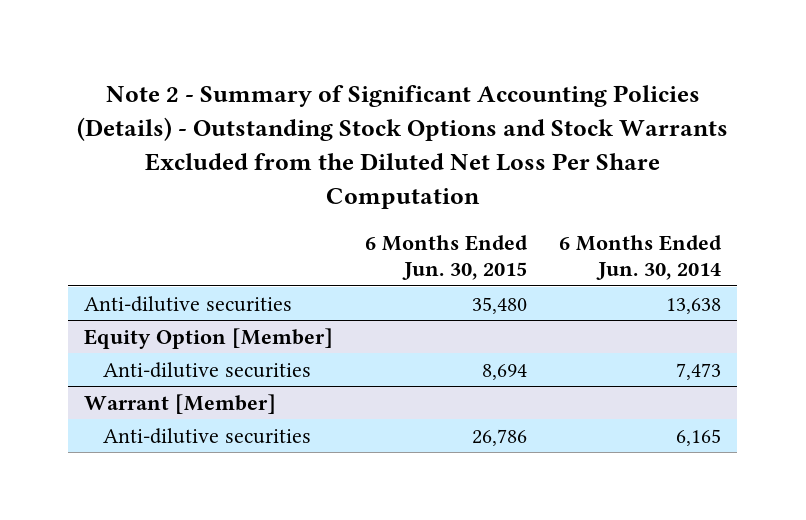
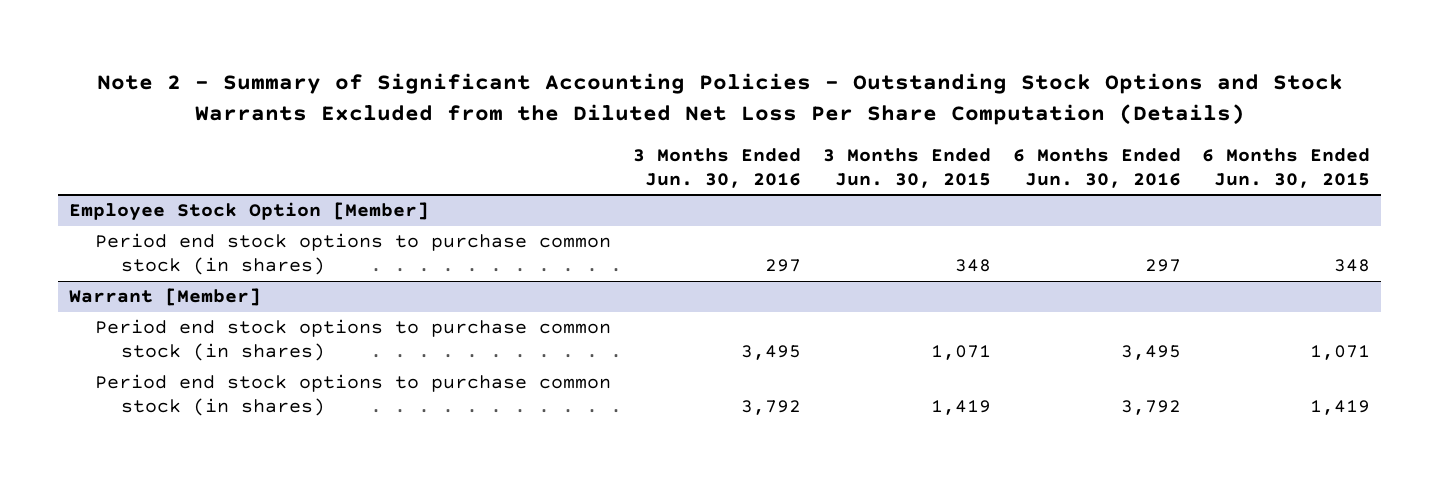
[76,85,728,210] Note 2 - Summary of Significant Accounting Policies (Details) - Outstanding Stock Options and Stock Warrants Excluded from the Diluted Net Loss Per Share Computation -> [96,73,1343,125] Note 2 - Summary of Significant Accounting Policies - Outstanding Stock Options and Stock Warrants Excluded from the Diluted Net Loss Per Share Computation (Details)
[559,234,723,281] 6 Months Ended Jun. 30, 2014 -> none
none -> [632,148,801,188] 3 Months Ended Jun. 30, 2016
none -> [822,148,991,188] 3 Months Ended Jun. 30, 2015
none -> [1012,148,1181,188] 6 Months Ended Jun. 30, 2016
[84,295,293,312] Anti-dilutive securities -> none
[84,327,334,349] Equity Option [Member] -> none
[102,361,311,378] Anti-dilutive securities -> none
none -> [69,202,430,222] Employee Stock Option [Member]
none -> [95,233,612,275] Period end stock options to purchase common stock (in shares)
[102,427,311,444] Anti-dilutive securities -> none
none -> [95,319,612,361] Period end stock options to purchase common stock (in shares)
none -> [95,374,612,416] Period end stock options to purchase common stock (in shares)

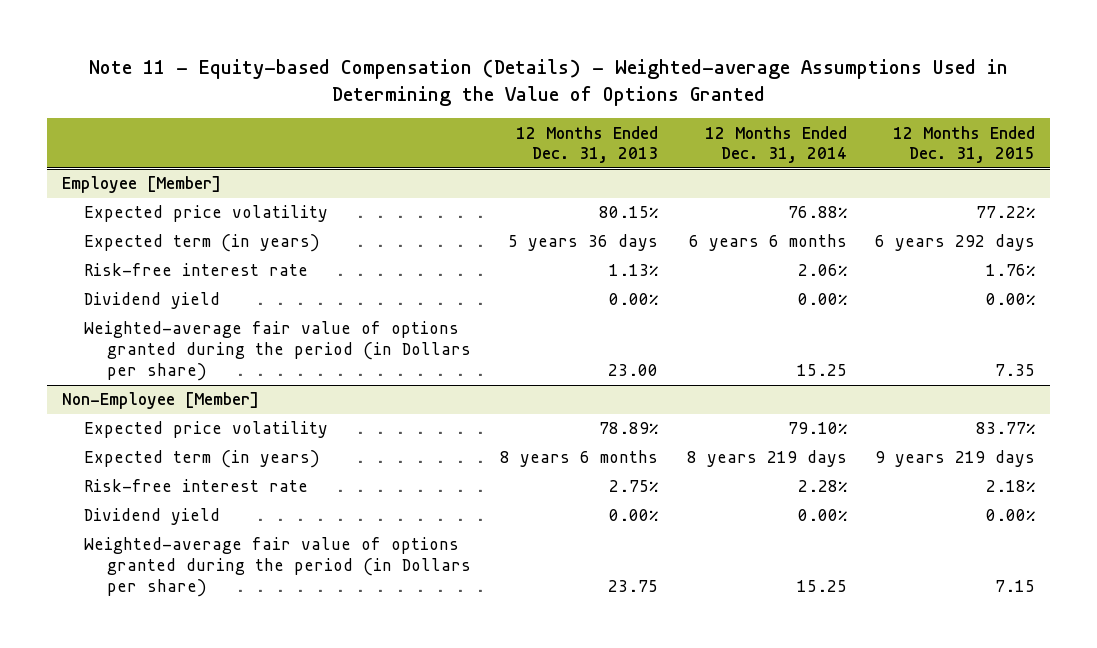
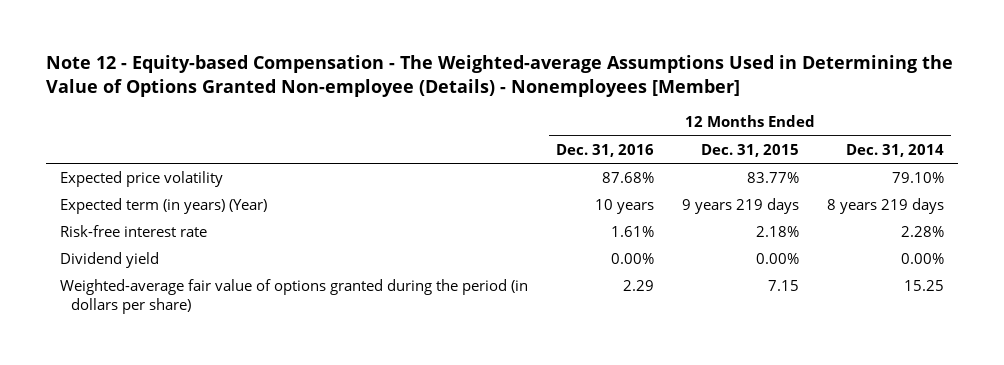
[88,59,1008,106] Note 11 - Equity-based Compensation (Details) - Weighted-average Assumptions Used in Determining the Value of Options Granted -> [45,55,953,97] Note 12 - Equity-based Compensation - The Weighted-average Assumptions Used in Determining the Value of Options Granted Non-employee (Details) - Nonemployees [Member]
[515,125,658,164] 12 Months Ended Dec. 31, 2013 -> none
none -> [555,143,654,157] Dec. 31, 2016
[61,176,221,194] Employee [Member] -> none
[84,205,329,223] Expected price volatility -> none
[84,234,321,253] Expected term (in years) -> none
[84,263,309,277] Risk-free interest rate -> none
[84,292,221,310] Dividend yield -> none
[84,321,471,382] Weighted-average fair value of options granted during the period (in Dollars per share) -> none
[61,392,259,410] Non-Employee [Member] -> none
[84,450,321,469] Expected term (in years) -> [59,198,267,215] Expected term (in years) (Year)
[84,537,471,598] Weighted-average fair value of options granted during the period (in Dollars per share) -> [59,279,528,315] Weighted-average fair value of options granted during the period (in dollars per share)

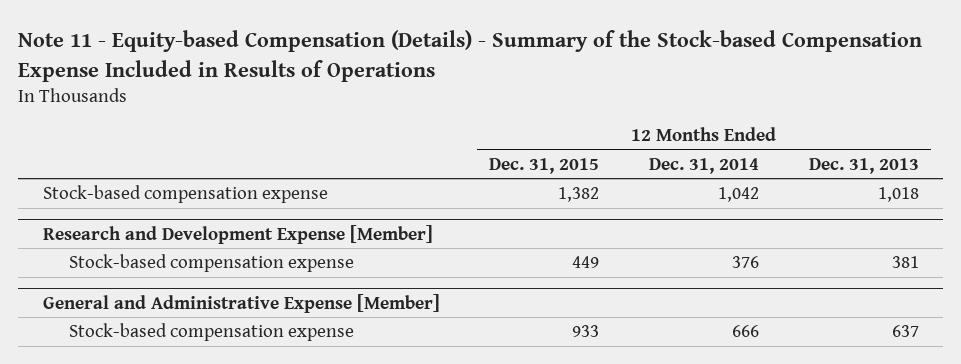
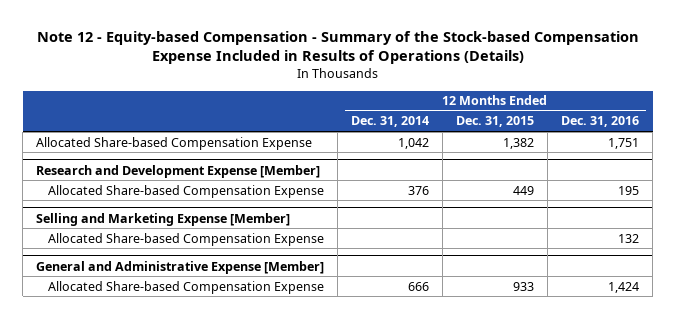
[18,30,923,82] Note 11 - Equity-based Compensation (Details) - Summary of the Stock-based Compensation Expense Included in Results of Operations -> [36,31,639,65] Note 12 - Equity-based Compensation - Summary of the Stock-based Compensation Expense Included in Results of Operations (Details)
[808,157,919,174] Dec. 31, 2013 -> none
none -> [561,116,640,128] Dec. 31, 2016
[42,185,328,204] Stock-based compensation expense -> [36,136,313,150] Allocated Share-based Compensation Expense
[68,254,354,273] Stock-based compensation expense -> [48,184,325,198] Allocated Share-based Compensation Expense
none -> [36,212,291,226] Selling and Marketing Expense [Member]
none -> [48,232,325,246] Allocated Share-based Compensation Expense
[68,323,354,342] Stock-based compensation expense -> [48,280,325,294] Allocated Share-based Compensation Expense

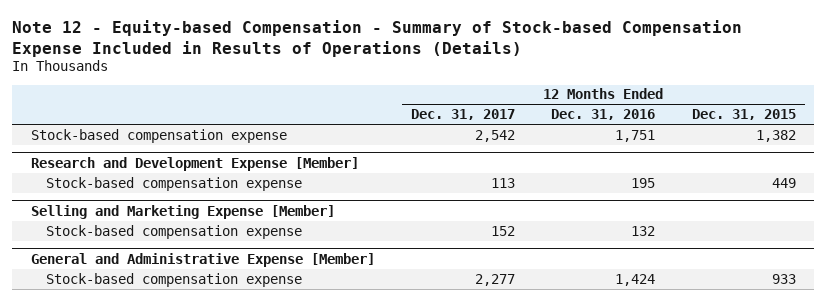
[36,31,639,65] Note 12 - Equity-based Compensation - Summary of the Stock-based Compensation Expense Included in Results of Operations (Details) -> [12,19,743,57] Note 12 - Equity-based Compensation - Summary of Stock-based Compensation Expense Included in Results of Operations (Details)
[351,116,430,128] Dec. 31, 2014 -> none
none -> [410,109,515,121] Dec. 31, 2017
[36,136,313,150] Allocated Share-based Compensation Expense -> [30,128,287,143] Stock-based compensation expense
[48,184,325,198] Allocated Share-based Compensation Expense -> [45,176,302,191] Stock-based compensation expense
[48,232,325,246] Allocated Share-based Compensation Expense -> [45,224,302,239] Stock-based compensation expense
[48,280,325,294] Allocated Share-based Compensation Expense -> [45,272,302,287] Stock-based compensation expense

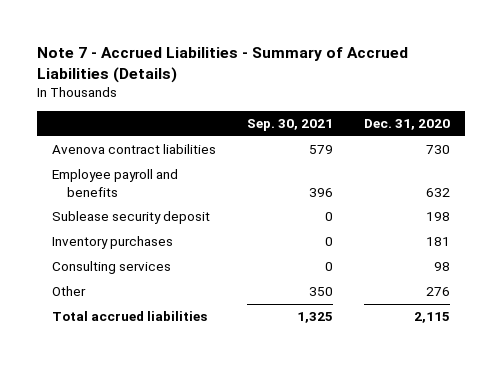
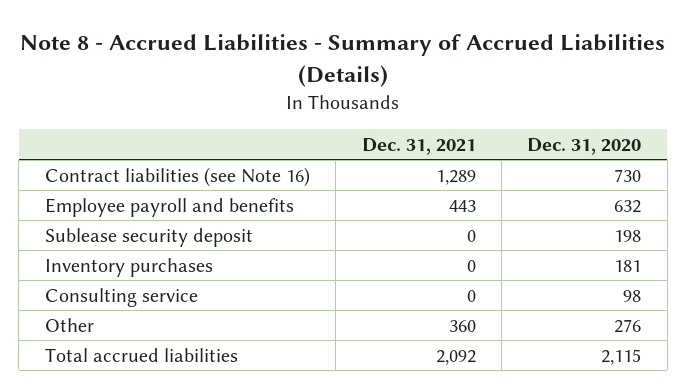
[36,46,408,83] Note 7 - Accrued Liabilities - Summary of Accrued Liabilities (Details) -> [20,34,666,87] Note 8 - Accrued Liabilities - Summary of Accrued Liabilities (Details)
[246,118,333,131] Sep. 30, 2021 -> none
none -> [361,137,476,155] Dec. 31, 2021
[52,144,217,155] Avenova contract liabilities -> [44,166,310,187] Contract liabilities (see Note 16)
[52,261,172,275] Consulting services -> [44,287,198,307] Consulting service

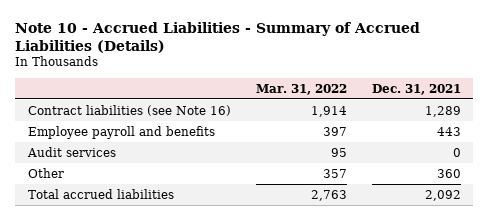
[20,34,666,87] Note 8 - Accrued Liabilities - Summary of Accrued Liabilities (Details) -> [15,22,421,53] Note 10 - Accrued Liabilities - Summary of Accrued Liabilities (Details)
[527,137,642,155] Dec. 31, 2020 -> none
none -> [255,83,347,95] Mar. 31, 2022
[44,227,253,247] Sublease security deposit -> none
[44,257,213,277] Inventory purchases -> none
[44,287,198,307] Consulting service -> none
none -> [26,146,116,157] Audit services

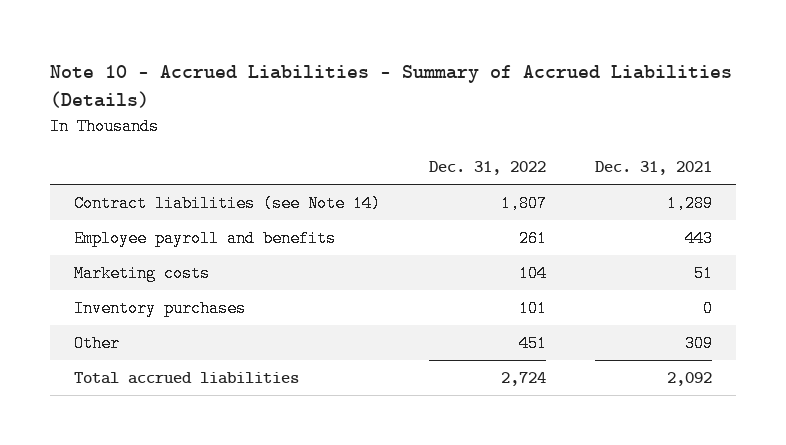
[255,83,347,95] Mar. 31, 2022 -> none
none -> [428,161,546,176] Dec. 31, 2022
[27,104,231,116] Contract liabilities (see Note 16) -> [74,195,382,213] Contract liabilities (see Note 14)
[26,146,116,157] Audit services -> none
none -> [74,265,211,283] Marketing costs
none -> [74,300,247,318] Inventory purchases
[436,168,461,178] 360 -> [684,335,713,353] 309

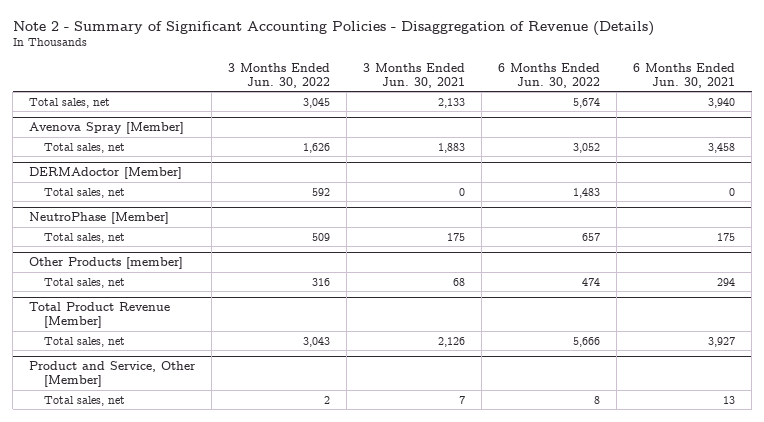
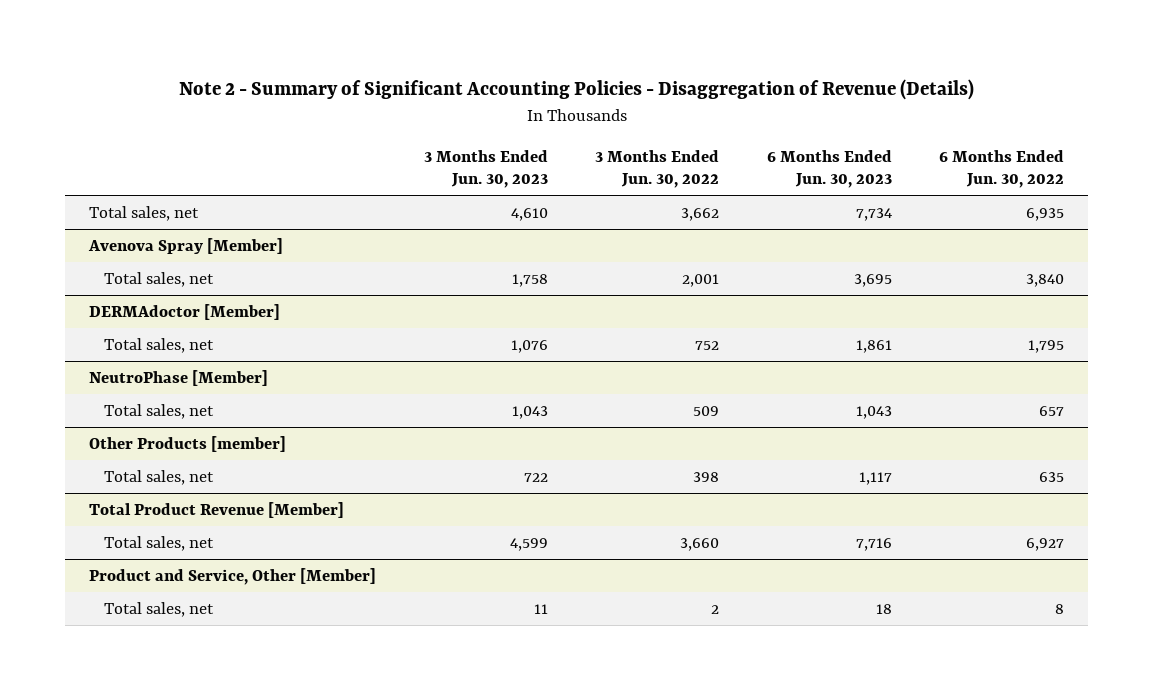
[363,62,466,88] 3 Months Ended Jun. 30, 2021 -> none
[633,62,736,88] 6 Months Ended Jun. 30, 2021 -> none
none -> [423,149,548,188] 3 Months Ended Jun. 30, 2023
none -> [766,149,892,188] 6 Months Ended Jun. 30, 2023
[303,97,331,108] 3,045 -> [681,208,720,222] 3,662
[573,97,601,108] 5,674 -> [1026,208,1065,222] 6,935
[303,142,331,153] 1,626 -> [682,274,720,288] 2,001
[573,142,601,153] 3,052 -> [1026,274,1065,288] 3,840
[312,187,331,196] 592 -> [695,341,720,351] 752
[573,187,601,198] 1,483 -> [1028,340,1065,354] 1,795
[312,277,331,286] 316 -> [693,472,720,483] 398
[582,277,601,286] 474 -> [1039,472,1065,483] 635
[303,336,331,347] 3,043 -> [680,538,720,552] 3,660
[573,336,601,347] 5,666 -> [1026,538,1065,552] 6,927

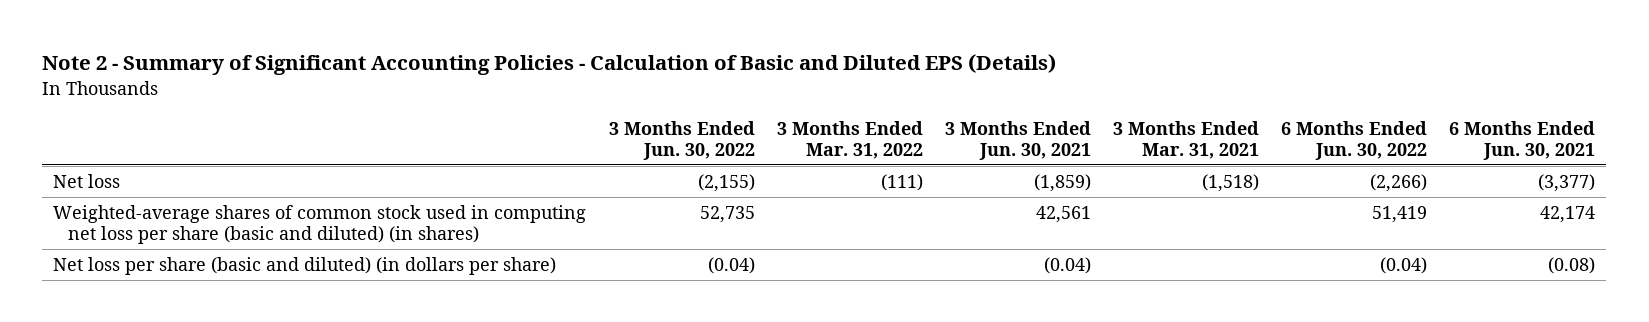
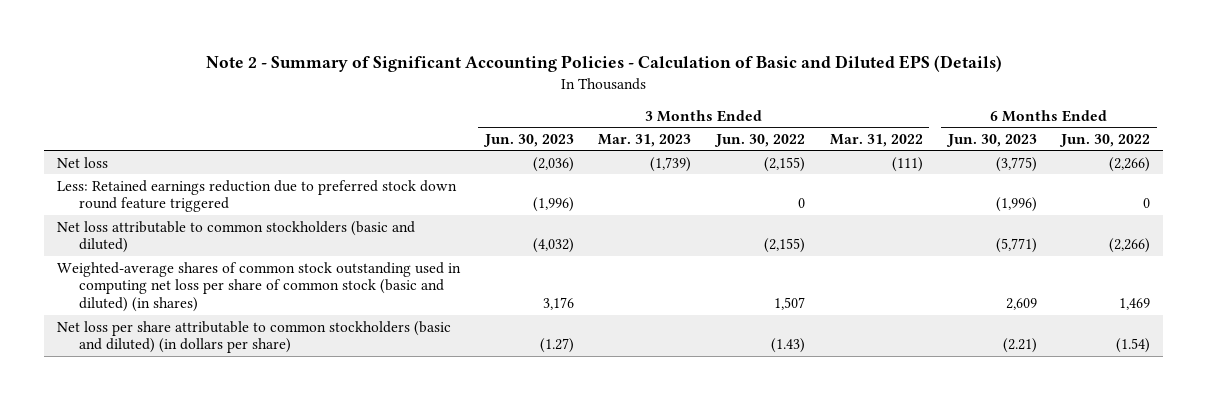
[944,120,1091,160] 3 Months Ended Jun. 30, 2021 -> none
[1113,120,1260,159] 3 Months Ended Mar. 31, 2021 -> none
[1449,120,1596,160] 6 Months Ended Jun. 30, 2021 -> none
none -> [482,133,574,147] Jun. 30, 2023
none -> [598,133,692,147] Mar. 31, 2023
none -> [945,133,1037,147] Jun. 30, 2023
none -> [56,179,457,213] Less: Retained earnings reduction due to preferred stock down round feature triggered
none -> [56,220,415,254] Net loss attributable to common stockholders (basic and diluted)
[53,205,587,244] Weighted-average shares of common stock used in computing net loss per share (basic and diluted) (in shares) -> [56,261,461,312] Weighted-average shares of common stock outstanding used in computing net loss per share of common stock (basic and diluted) (in shares)
[699,206,755,224] 52,735 -> [774,296,806,310] 1,507
[1372,206,1428,224] 51,419 -> [1119,297,1151,310] 1,469
[53,257,557,276] Net loss per share (basic and diluted) (in dollars per share) -> [56,320,451,354] Net loss per share attributable to common stockholders (basic and diluted) (in dollars per share)
[707,257,755,275] (0.04) -> [771,338,806,354] (1.43)
[1380,257,1428,275] (0.04) -> [1116,338,1151,354] (1.54)

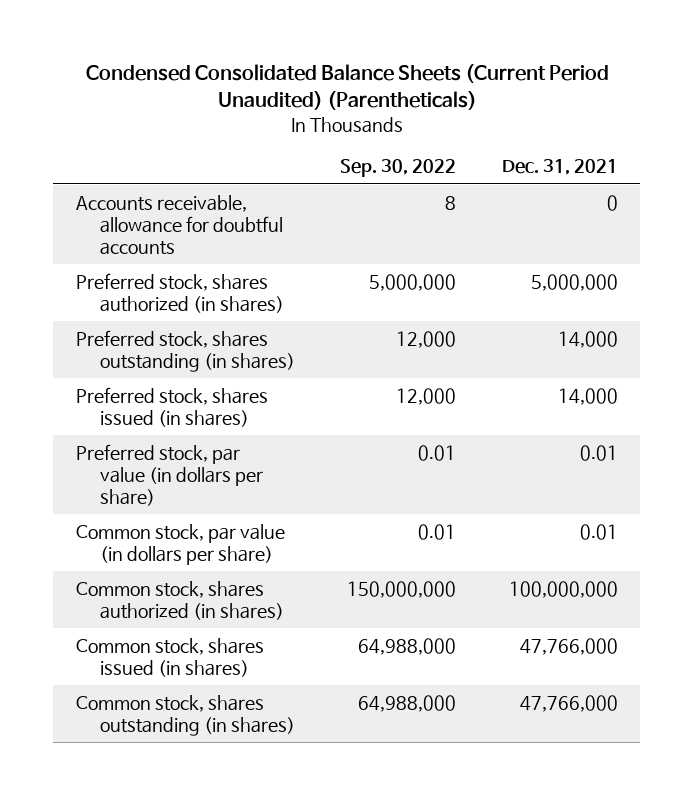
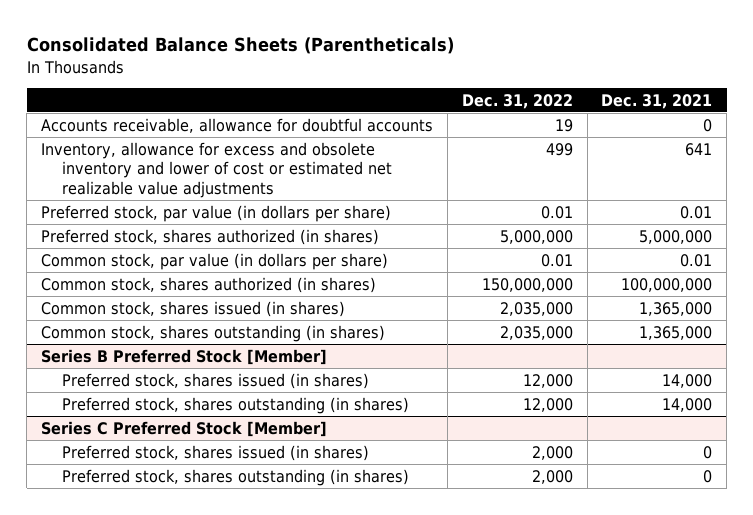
[85,64,609,111] Condensed Consolidated Balance Sheets (Current Period Unaudited) (Parentheticals) -> [26,37,454,55] Consolidated Balance Sheets (Parentheticals)
[340,159,457,178] Sep. 30, 2022 -> none
none -> [461,93,573,109] Dec. 31, 2022
[75,329,296,372] Preferred stock, shares outstanding (in shares) -> none
[75,386,268,427] Preferred stock, shares issued (in shares) -> none
none -> [41,141,392,198] Inventory, allowance for excess and obsolete inventory and lower of cost or estimated net realizable value adjustments
[75,272,285,313] Preferred stock, shares authorized (in shares) -> [41,228,380,245] Preferred stock, shares authorized (in shares)
[519,637,618,655] 47,766,000 -> [639,301,713,316] 1,365,000
[519,694,618,712] 47,766,000 -> [639,325,713,340] 1,365,000
none -> [41,348,328,365] Series B Preferred Stock [Member]
none -> [61,372,369,389] Preferred stock, shares issued (in shares)
none -> [61,396,409,414] Preferred stock, shares outstanding (in shares)
none -> [41,420,328,437] Series C Preferred Stock [Member]
none -> [61,444,369,461] Preferred stock, shares issued (in shares)
none -> [61,468,409,486] Preferred stock, shares outstanding (in shares)

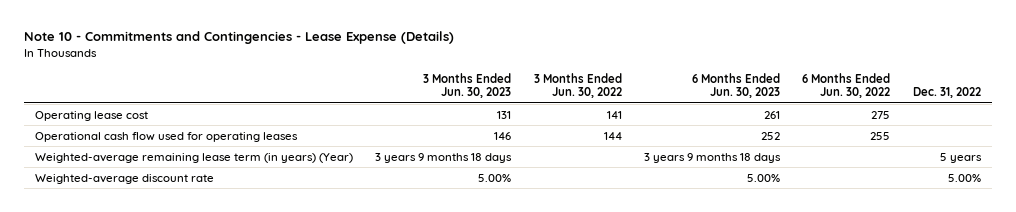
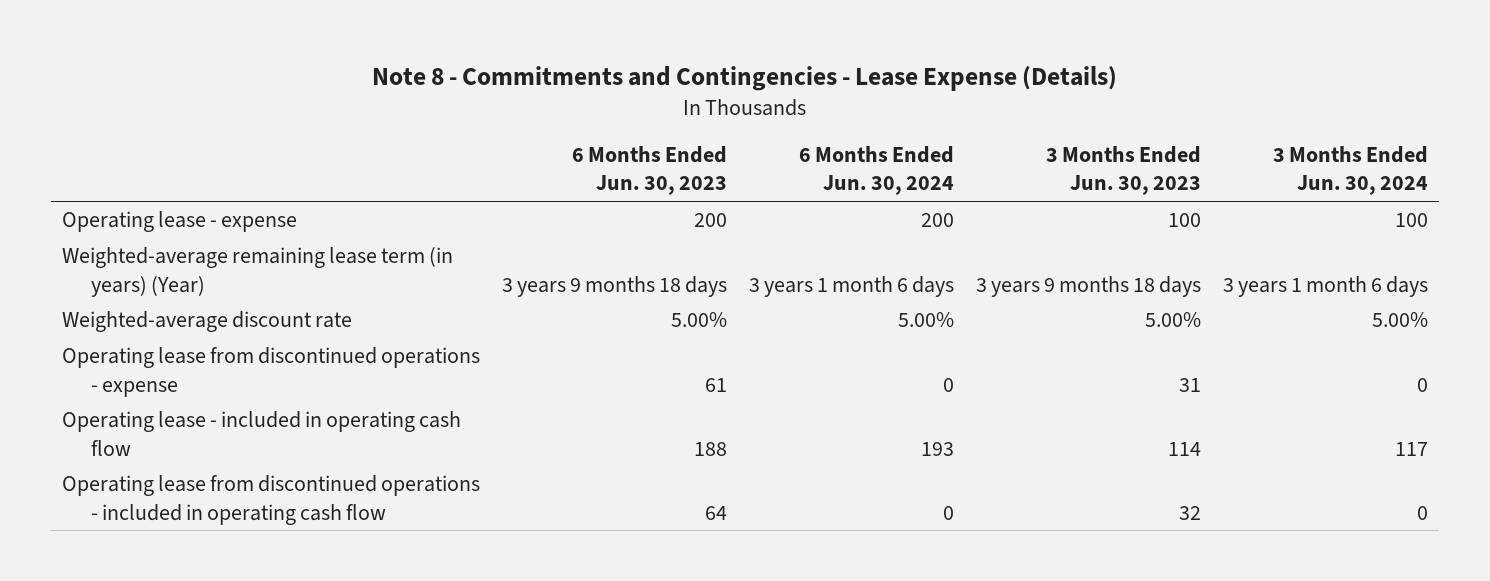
[23,31,454,45] Note 10 - Commitments and Contingencies - Lease Expense (Details) -> [372,65,1118,91] Note 8 - Commitments and Contingencies - Lease Expense (Details)
[533,72,622,99] 3 Months Ended Jun. 30, 2022 -> none
[802,72,891,99] 6 Months Ended Jun. 30, 2022 -> none
[912,87,981,99] Dec. 31, 2022 -> none
none -> [799,145,955,196] 6 Months Ended Jun. 30, 2024
none -> [1273,145,1429,196] 3 Months Ended Jun. 30, 2024
[35,131,299,142] Operational cash flow used for operating leases -> none
[35,110,149,121] Operating lease cost -> [61,211,297,233] Operating lease - expense
[497,110,512,119] 131 -> [1168,213,1202,228] 100
[764,110,781,119] 261 -> [693,213,727,228] 200
none -> [61,347,480,397] Operating lease from discontinued operations - expense
none -> [61,411,461,456] Operating lease - included in operating cash flow
none -> [61,475,480,525] Operating lease from discontinued operations - included in operating cash flow

